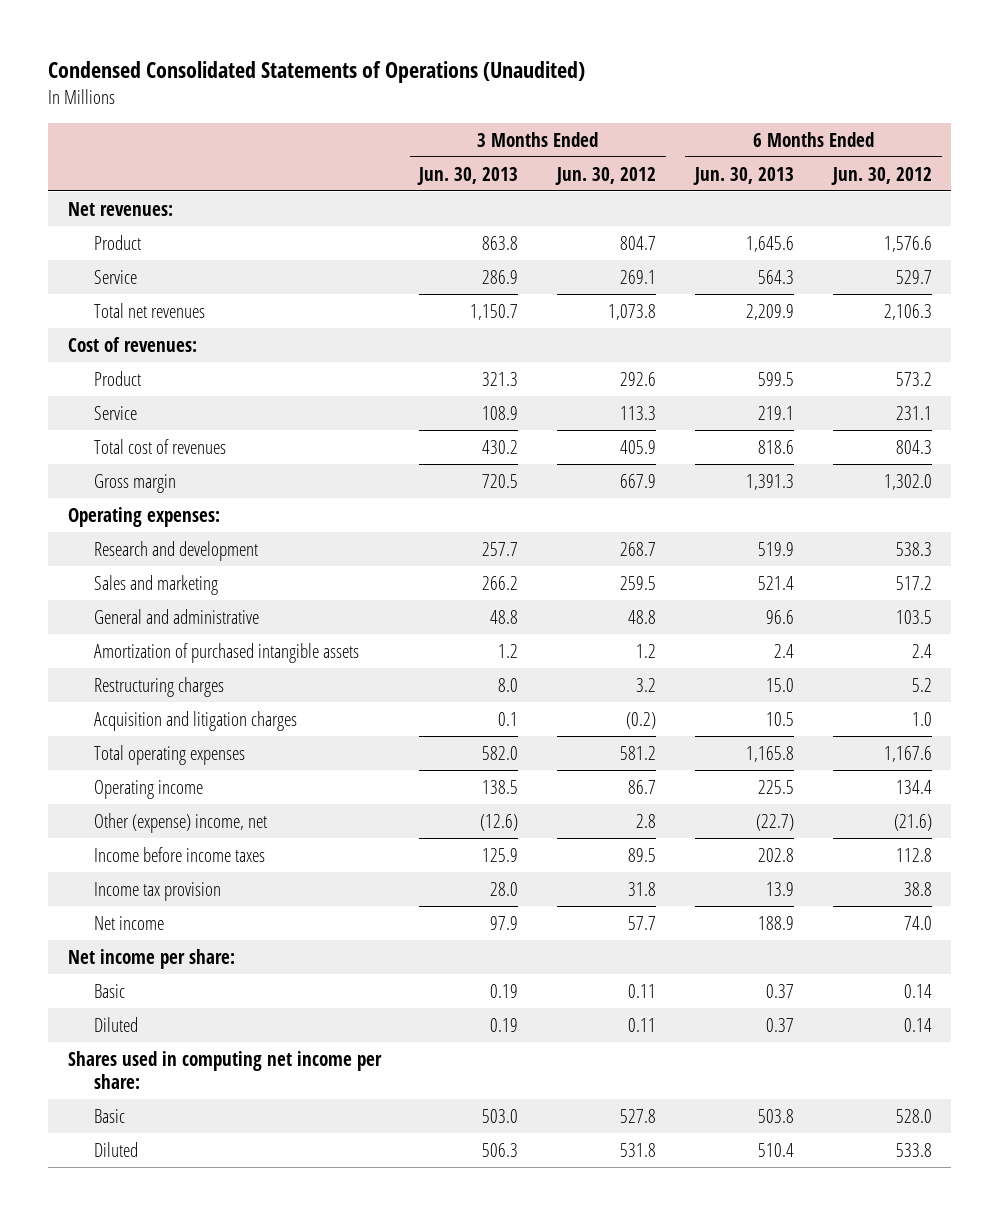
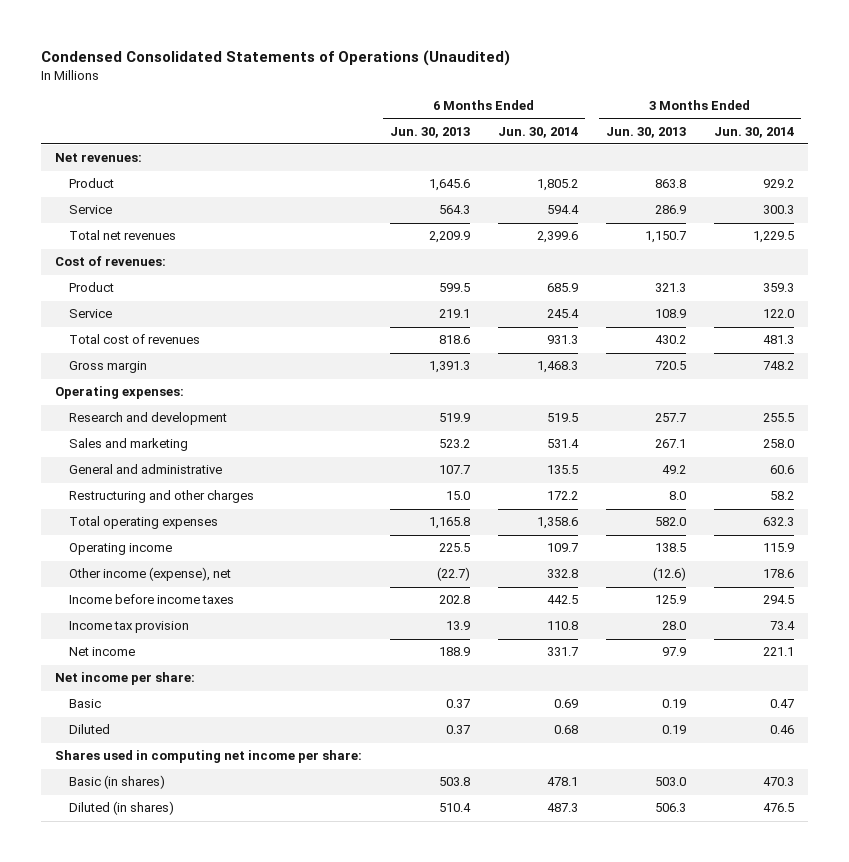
[555,166,657,185] Jun. 30, 2012 -> none
[831,166,933,185] Jun. 30, 2012 -> none
none -> [498,126,579,138] Jun. 30, 2014
none -> [713,126,794,138] Jun. 30, 2014
[93,642,359,663] Amortization of purchased intangible assets -> none
[93,710,297,731] Acquisition and litigation charges -> none
[482,575,519,590] 266.2 -> [655,439,687,449] 267.1
[758,575,795,590] 521.4 -> [439,439,471,449] 523.2
[490,609,519,624] 48.8 -> [662,465,687,475] 49.2
[766,609,795,624] 96.6 -> [439,465,471,475] 107.7
[93,676,224,697] Restructuring charges -> [68,490,254,504] Restructuring and other charges
[93,812,267,833] Other (expense) income, net -> [68,567,231,582] Other income (expense), net
[93,1108,125,1123] Basic -> [68,775,165,790] Basic (in shares)
[93,1141,138,1157] Diluted -> [68,801,174,816] Diluted (in shares)

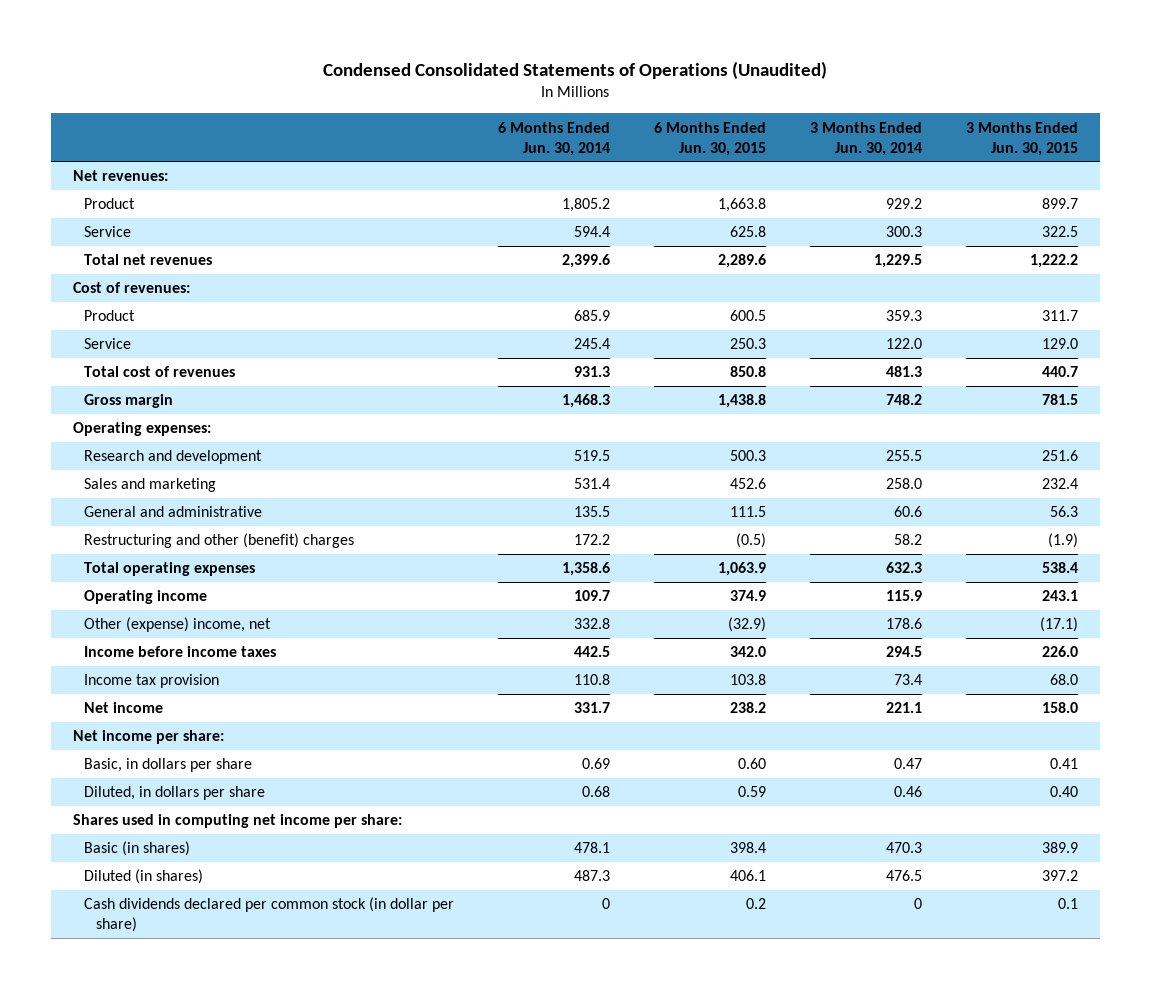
[390,126,471,138] Jun. 30, 2013 -> none
[606,126,687,138] Jun. 30, 2013 -> none
none -> [653,121,766,156] 6 Months Ended Jun. 30, 2015
none -> [965,121,1078,156] 3 Months Ended Jun. 30, 2015
[68,490,254,504] Restructuring and other charges -> [84,533,355,549] Restructuring and other (benefit) charges
[68,567,231,582] Other income (expense), net -> [84,617,272,633] Other (expense) income, net
[68,699,101,709] Basic -> [84,758,253,773] Basic, in dollars per share
[68,724,110,735] Diluted -> [84,786,266,801] Diluted, in dollars per share
none -> [84,897,455,933] Cash dividends declared per common stock (in dollar per share)

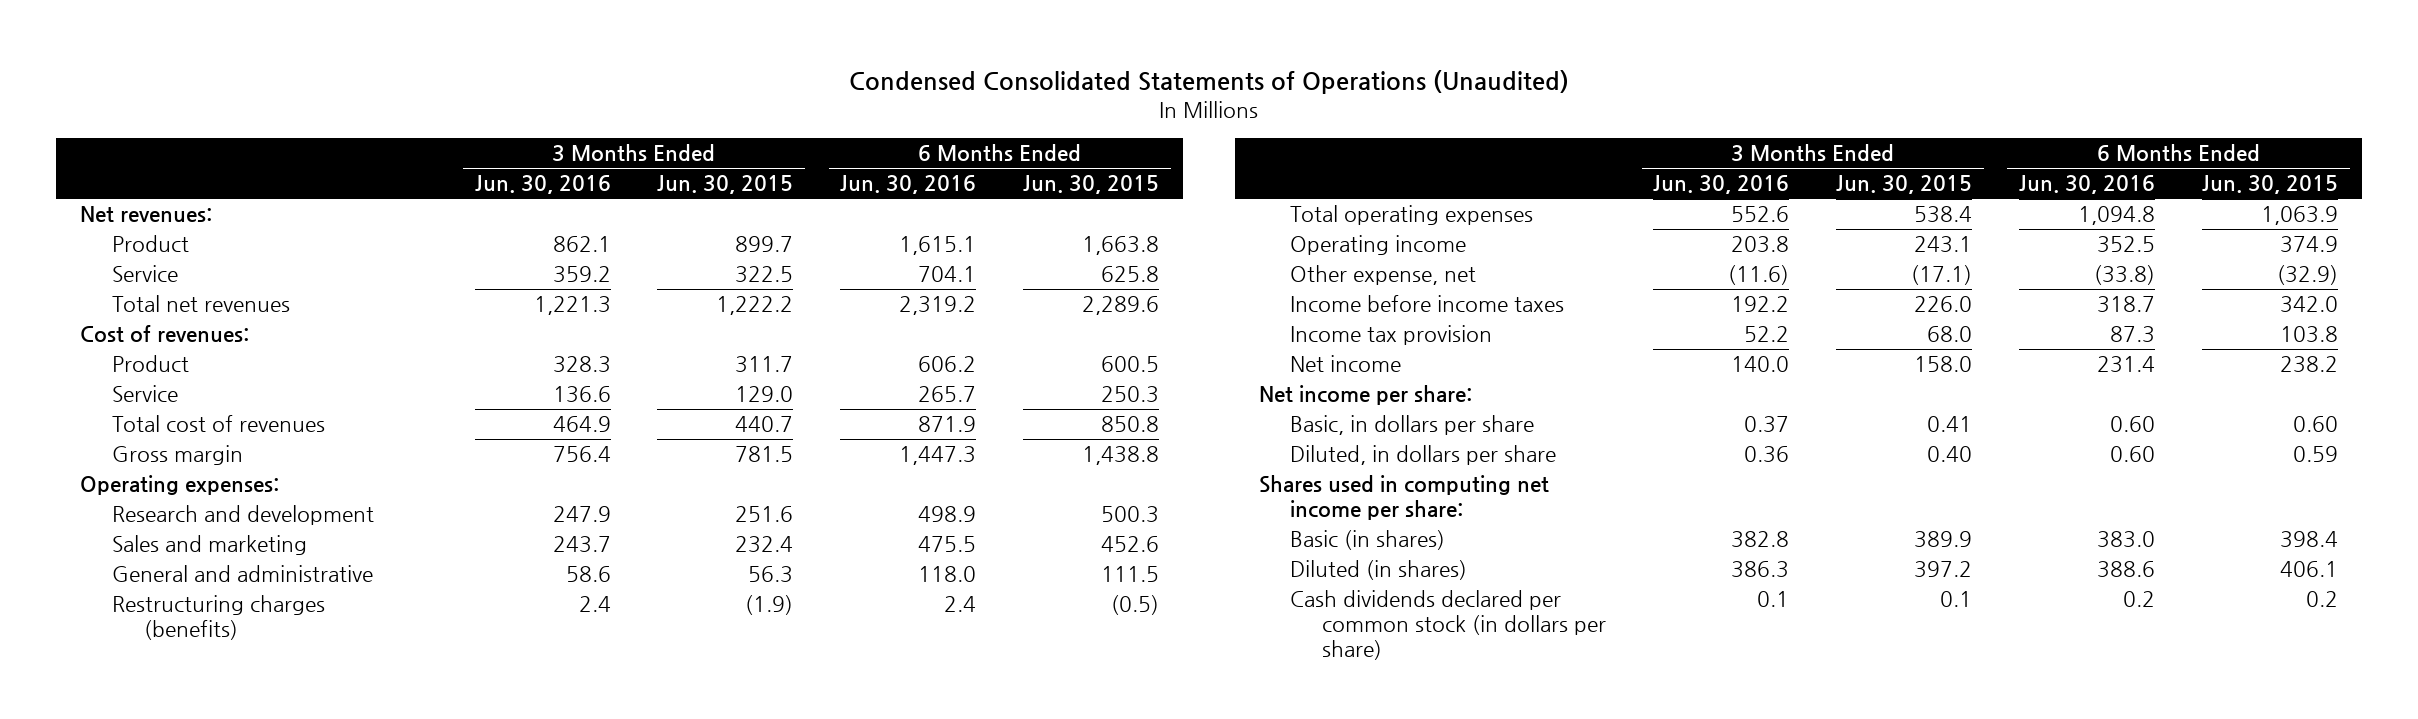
[498,121,611,156] 6 Months Ended Jun. 30, 2014 -> none
[809,121,922,156] 3 Months Ended Jun. 30, 2014 -> none
none -> [474,175,611,195] Jun. 30, 2016
none -> [840,175,977,195] Jun. 30, 2016
[84,533,355,549] Restructuring and other (benefit) charges -> [111,595,325,641] Restructuring charges (benefits)
[84,617,272,633] Other (expense) income, net -> [1290,265,1477,286] Other expense, net
[84,897,455,933] Cash dividends declared per common stock (in dollar per share) -> [1290,590,1607,660] Cash dividends declared per common stock (in dollars per share)

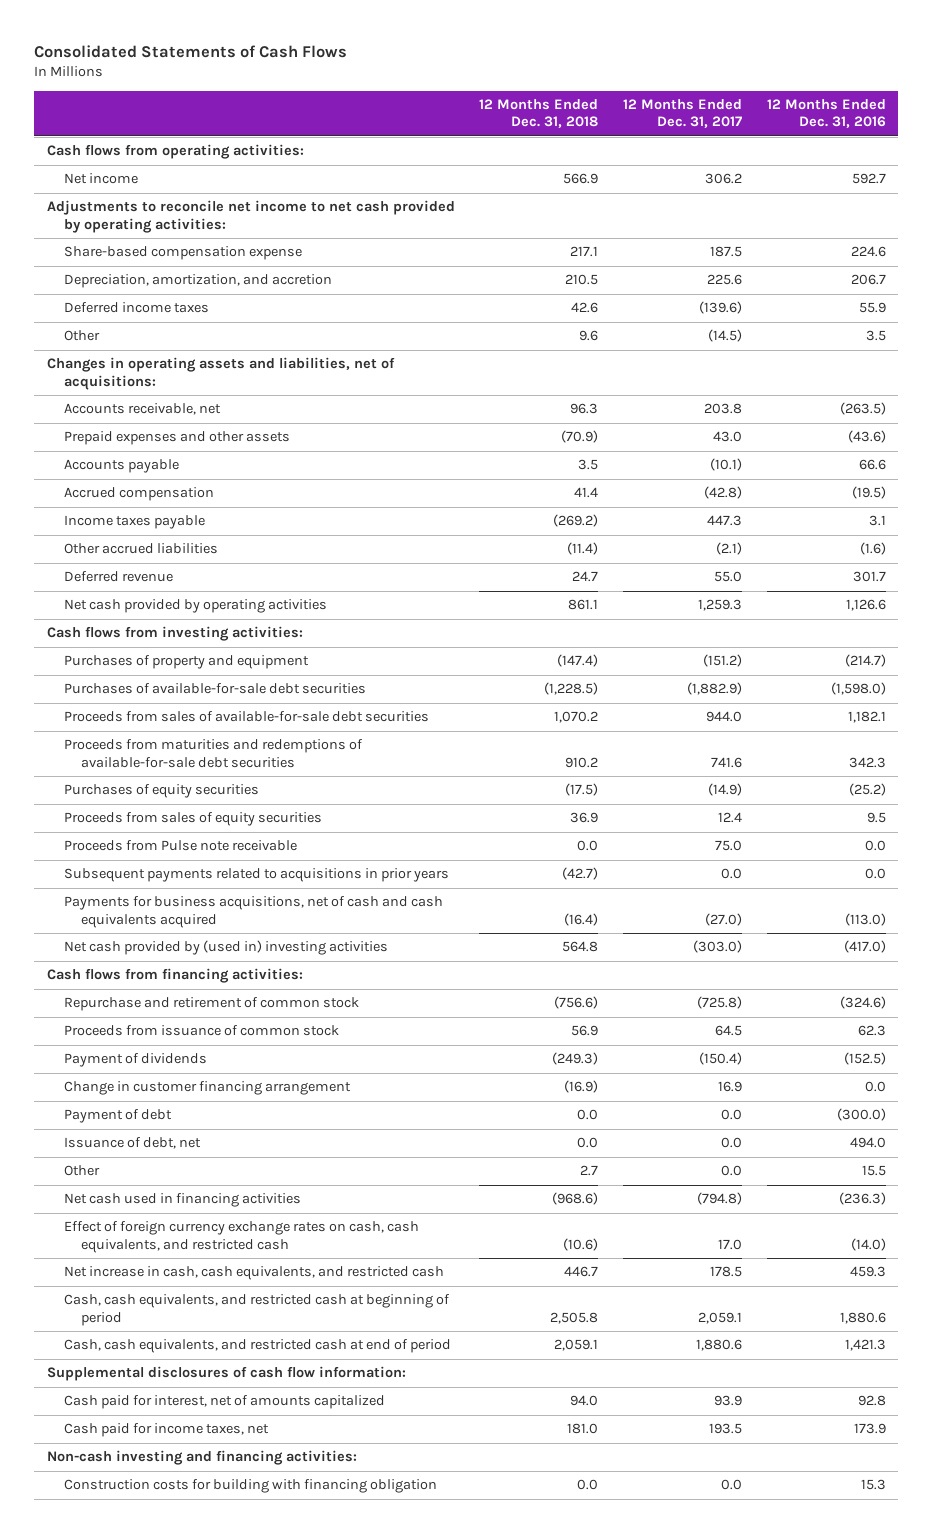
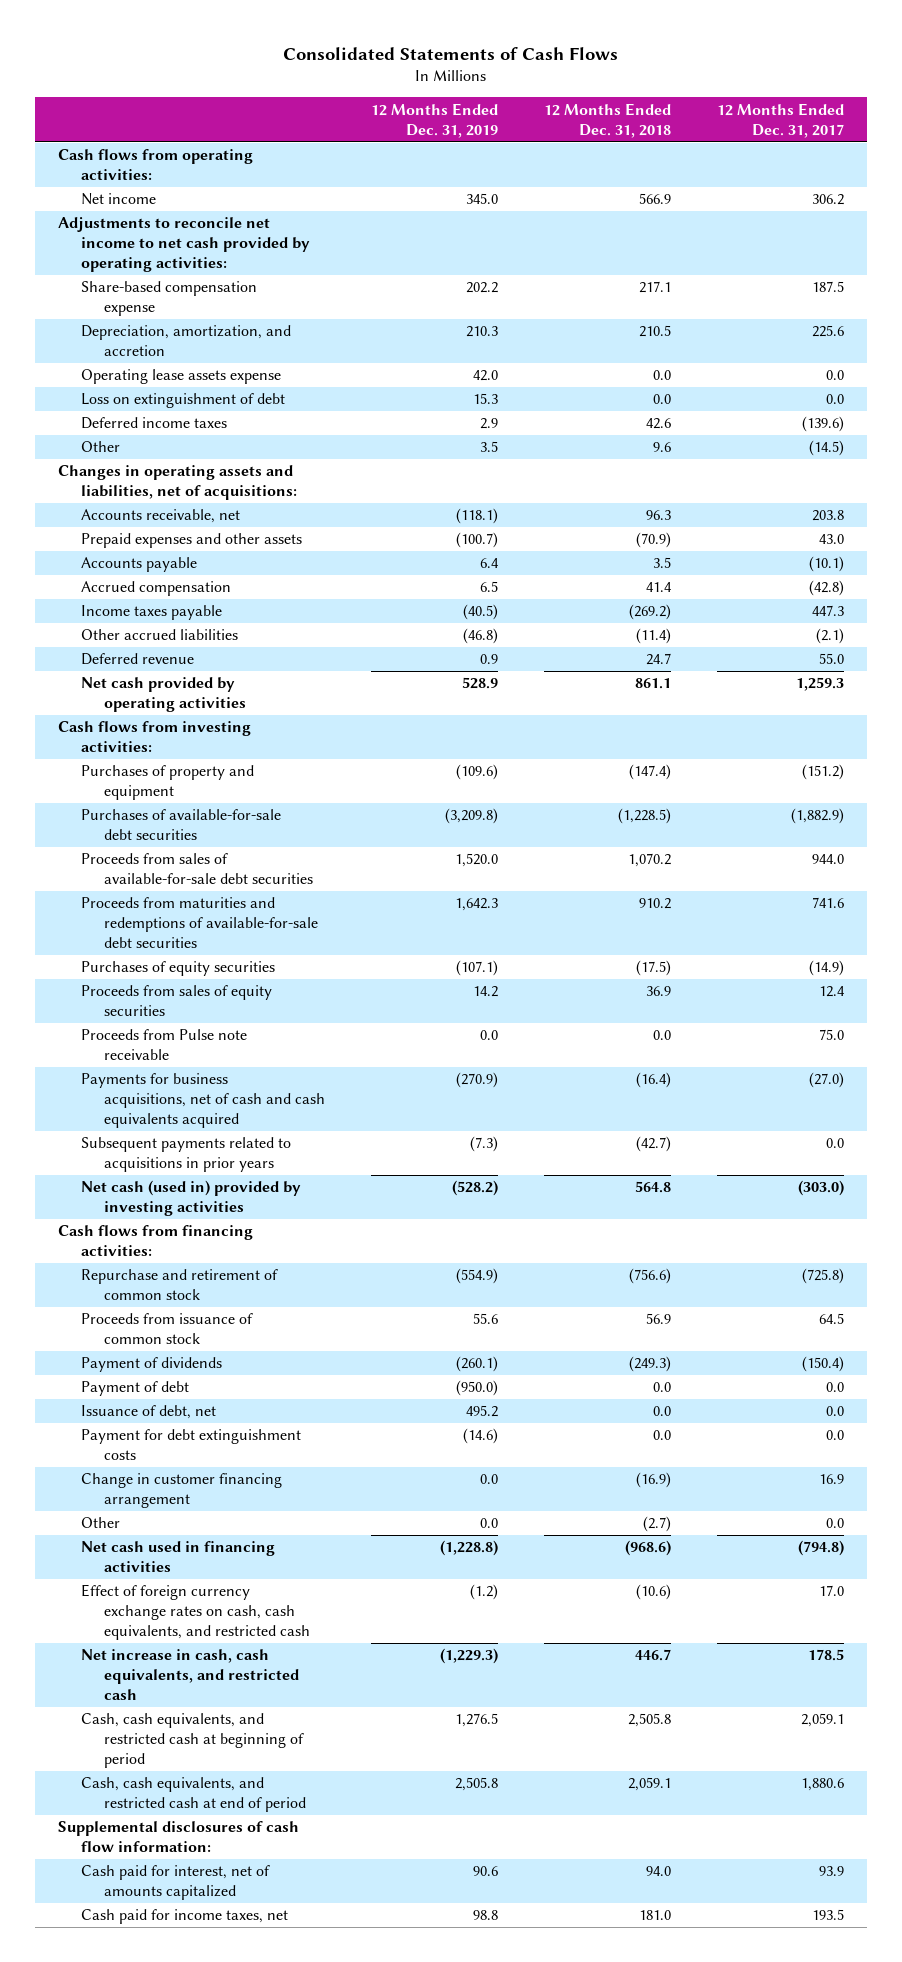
[766,98,886,129] 12 Months Ended Dec. 31, 2016 -> none
none -> [370,102,498,138] 12 Months Ended Dec. 31, 2019
none -> [80,369,281,385] Operating lease assets expense
none -> [80,393,285,409] Loss on extinguishment of debt
[63,868,449,883] Subsequent payments related to acquisitions in prior years -> [80,1137,291,1173] Subsequent payments related to acquisitions in prior years
[63,940,388,956] Net cash provided by (used in) investing activities -> [80,1180,301,1217] Net cash (used in) provided by investing activities
none -> [80,1429,301,1461] Payment for debt extinguishment costs
[63,1081,351,1096] Change in customer financing arrangement -> [80,1473,282,1509] Change in customer financing arrangement
[580,1165,599,1177] 2.7 -> [642,1516,671,1533] (2.7)
[46,1450,357,1466] Non-cash investing and financing activities: -> none
[63,1479,437,1494] Construction costs for building with financing obligation -> none

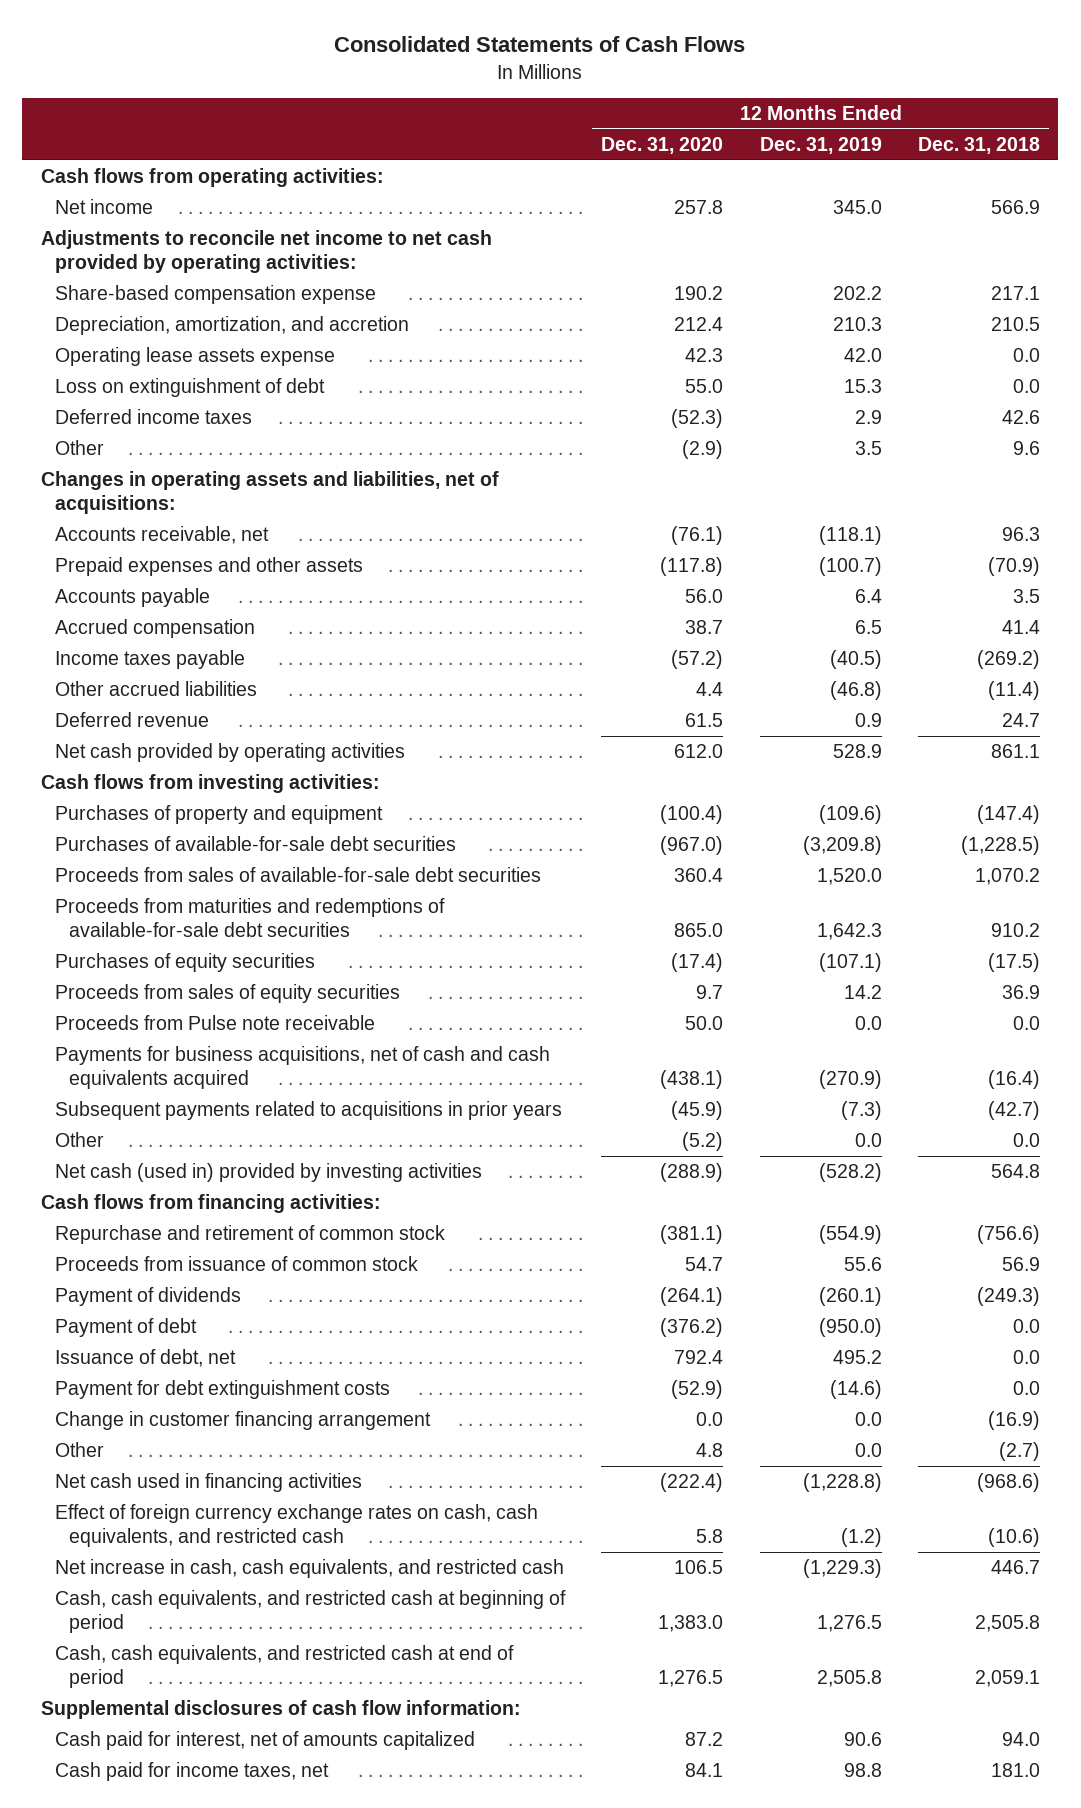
[716,102,844,138] 12 Months Ended Dec. 31, 2017 -> none
none -> [601,136,724,154] Dec. 31, 2020
none -> [54,1132,104,1148] Other

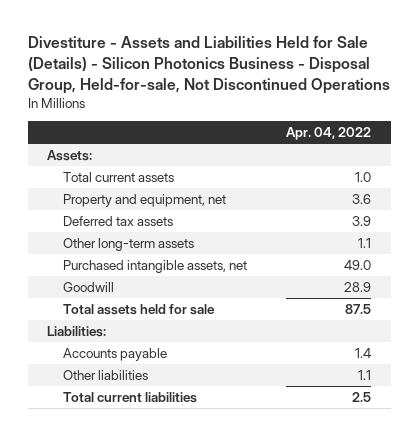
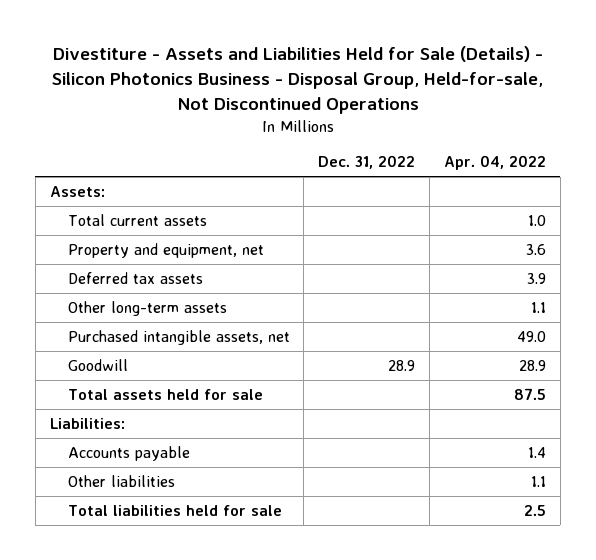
none -> [318,155,416,170] Dec. 31, 2022
[62,392,197,404] Total current liabilities -> [67,504,282,516] Total liabilities held for sale

